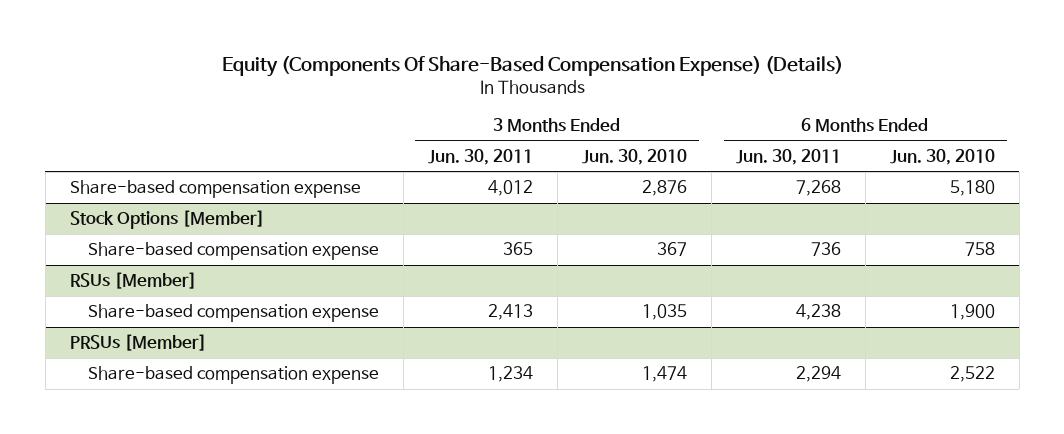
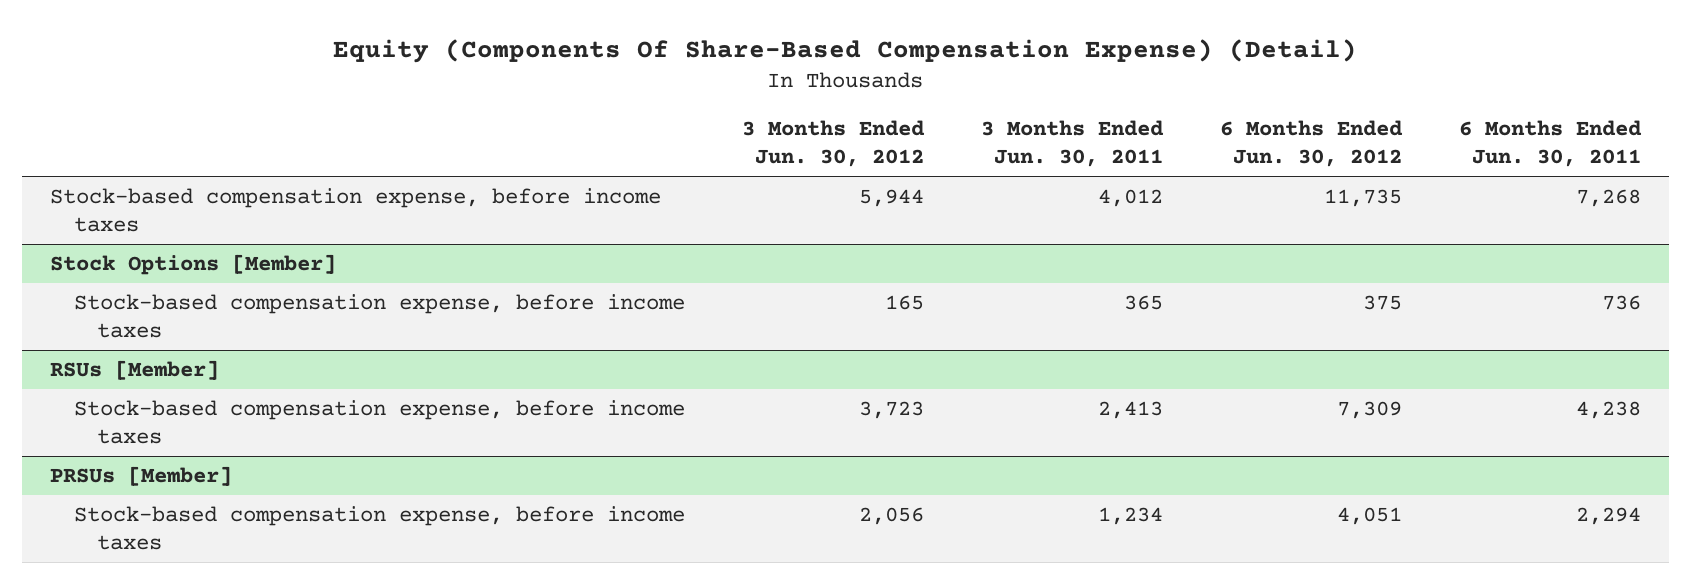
[222,55,844,77] Equity (Components Of Share-Based Compensation Expense) (Details) -> [333,38,1358,63] Equity (Components Of Share-Based Compensation Expense) (Detail)
[581,148,687,165] Jun. 30, 2010 -> none
[889,148,995,165] Jun. 30, 2010 -> none
none -> [741,120,925,168] 3 Months Ended Jun. 30, 2012
none -> [1219,120,1403,168] 6 Months Ended Jun. 30, 2012
[69,180,361,199] Share-based compensation expense -> [50,187,662,232] Stock-based compensation expense, before income taxes
[87,242,379,261] Share-based compensation expense -> [73,293,685,338] Stock-based compensation expense, before income taxes
[87,304,379,323] Share-based compensation expense -> [73,399,685,444] Stock-based compensation expense, before income taxes
[87,366,379,385] Share-based compensation expense -> [73,505,685,550] Stock-based compensation expense, before income taxes

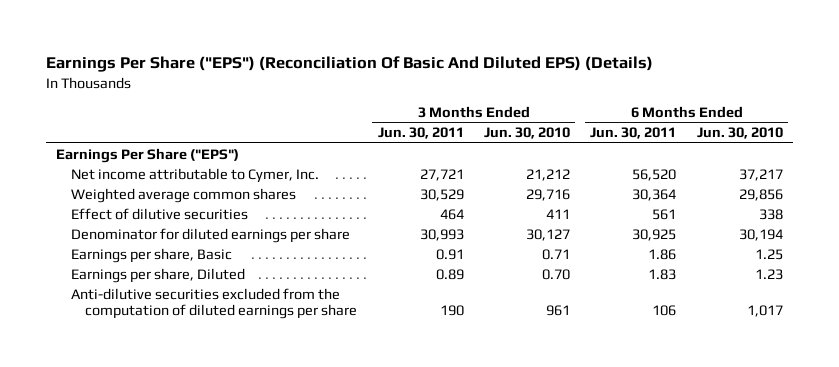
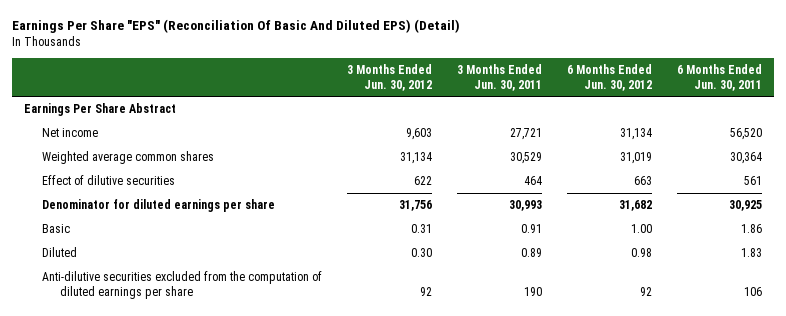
[46,56,654,73] Earnings Per Share ("EPS") (Reconciliation Of Basic And Diluted EPS) (Details) -> [11,19,460,34] Earnings Per Share "EPS" (Reconciliation Of Basic And Diluted EPS) (Detail)
[483,127,570,140] Jun. 30, 2010 -> none
[696,127,783,140] Jun. 30, 2010 -> none
none -> [346,64,432,91] 3 Months Ended Jun. 30, 2012
none -> [566,64,652,91] 6 Months Ended Jun. 30, 2012
[56,147,240,163] Earnings Per Share ("EPS") -> [24,103,177,117] Earnings Per Share Abstract
[70,167,319,183] Net income attributable to Cymer, Inc. -> [41,128,98,138] Net income
[70,247,232,263] Earnings per share, Basic -> [41,224,70,234] Basic
[70,267,245,283] Earnings per share, Diluted -> [41,247,77,258] Diluted

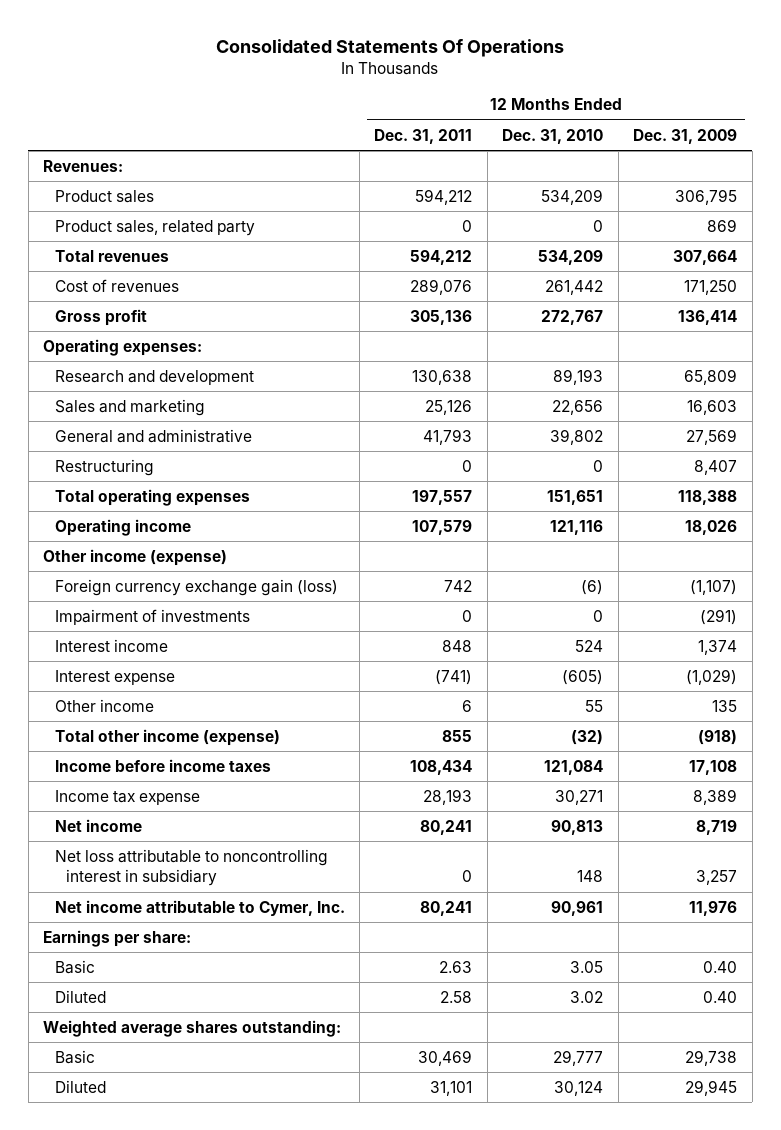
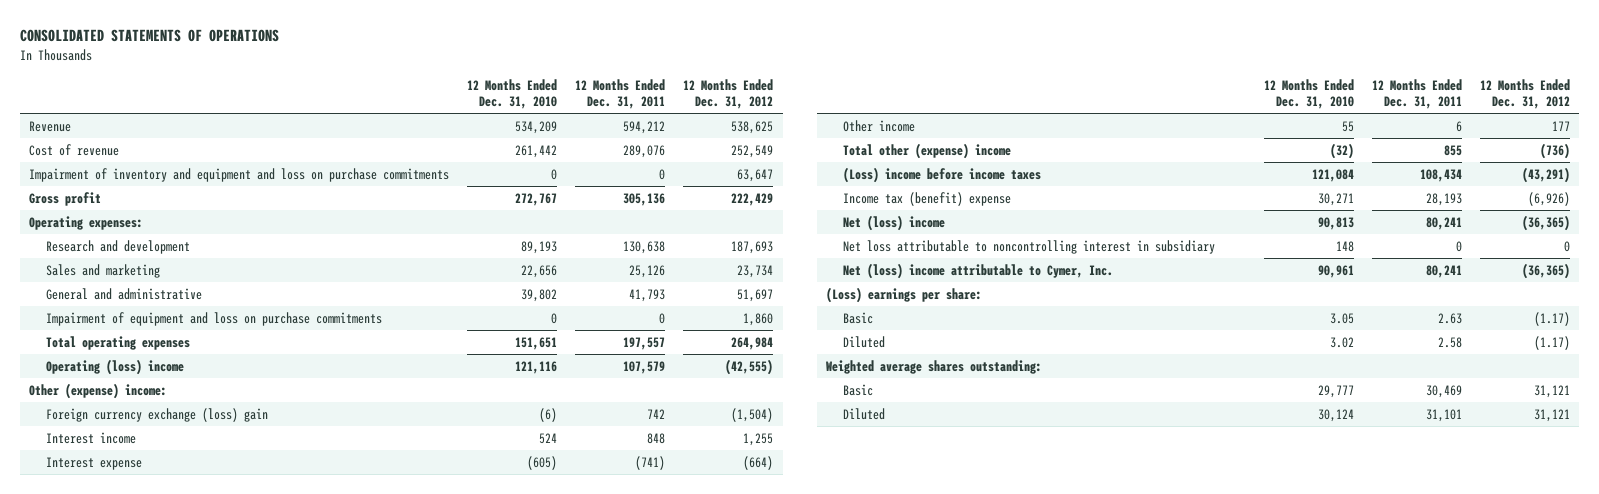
[216,38,565,57] Consolidated Statements Of Operations -> [19,29,279,43] CONSOLIDATED STATEMENTS OF OPERATIONS
[633,128,738,144] Dec. 31, 2009 -> none
none -> [683,79,774,110] 12 Months Ended Dec. 31, 2012
[43,159,124,172] Revenues: -> none
[54,189,154,203] Product sales -> none
[54,219,255,236] Product sales, related party -> none
[54,249,169,262] Total revenues -> [28,120,71,132] Revenue
[54,278,179,292] Cost of revenues -> [28,143,119,156] Cost of revenue
none -> [28,167,449,182] Impairment of inventory and equipment and loss on purchase commitments
[54,458,154,476] Restructuring -> none
none -> [45,311,382,326] Impairment of equipment and loss on purchase commitments
[54,608,250,625] Impairment of investments -> none
[54,518,191,536] Operating income -> [45,358,184,375] Operating (loss) income
[43,548,228,566] Other income (expense) -> [28,382,167,399] Other (expense) income:
[54,578,338,596] Foreign currency exchange gain (loss) -> [45,407,268,422] Foreign currency exchange (loss) gain
[54,728,280,746] Total other income (expense) -> [842,142,1011,159] Total other (expense) income
[54,758,271,772] Income before income taxes -> [842,166,1041,183] (Loss) income before income taxes
[54,789,200,805] Income tax expense -> [842,191,1011,206] Income tax (benefit) expense
[54,818,142,832] Net income -> [842,214,945,231] Net (loss) income
[54,899,345,916] Net income attributable to Cymer, Inc. -> [842,262,1113,279] Net (loss) income attributable to Cymer, Inc.
[43,929,192,947] Earnings per share: -> [825,286,982,303] (Loss) earnings per share:

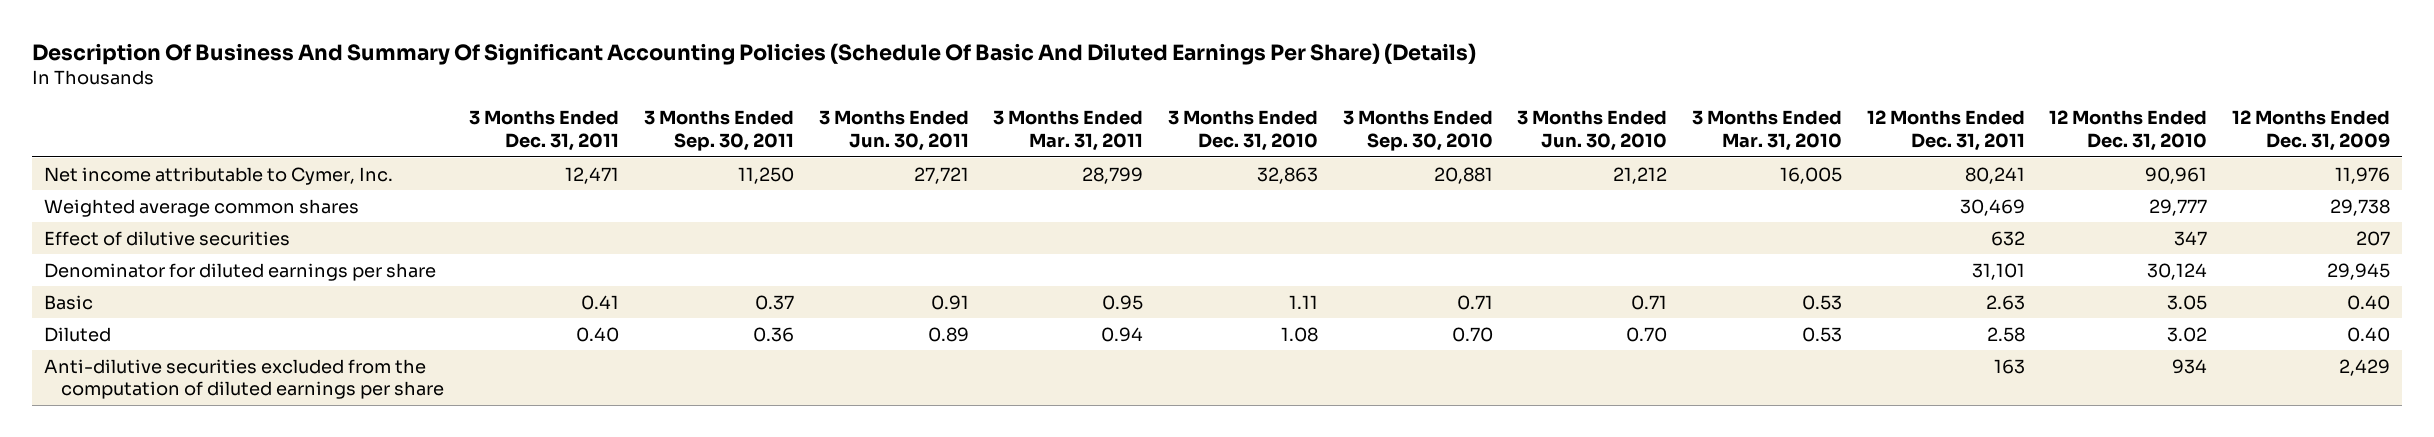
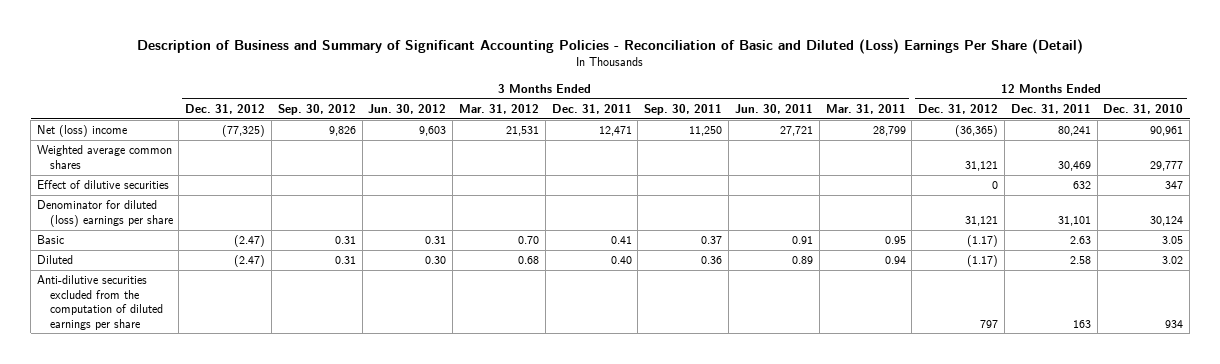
[31,42,1476,65] Description Of Business And Summary Of Significant Accounting Policies (Schedule Of Basic And Diluted Earnings Per Share) (Details) -> [137,38,1084,54] Description of Business and Summary of Significant Accounting Policies - Reconciliation of Basic and Diluted (Loss) Earnings Per Share (Detail)
[1167,110,1318,152] 3 Months Ended Dec. 31, 2010 -> none
[1342,110,1493,152] 3 Months Ended Sep. 30, 2010 -> none
[1517,110,1668,152] 3 Months Ended Jun. 30, 2010 -> none
[1692,110,1843,152] 3 Months Ended Mar. 31, 2010 -> none
[2232,110,2391,152] 12 Months Ended Dec. 31, 2009 -> none
none -> [185,103,266,114] Dec. 31, 2012
none -> [277,103,356,115] Sep. 30, 2012
none -> [368,103,447,114] Jun. 30, 2012
none -> [459,103,540,114] Mar. 31, 2012
none -> [918,103,999,114] Dec. 31, 2012
[43,166,393,185] Net income attributable to Cymer, Inc. -> [37,125,128,138] Net (loss) income
[43,262,436,281] Denominator for diluted earnings per share -> [37,200,173,227] Denominator for diluted (loss) earnings per share

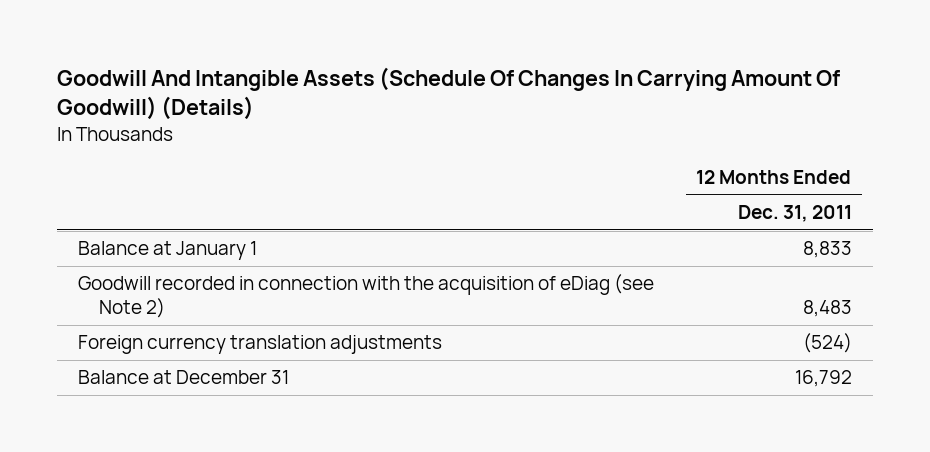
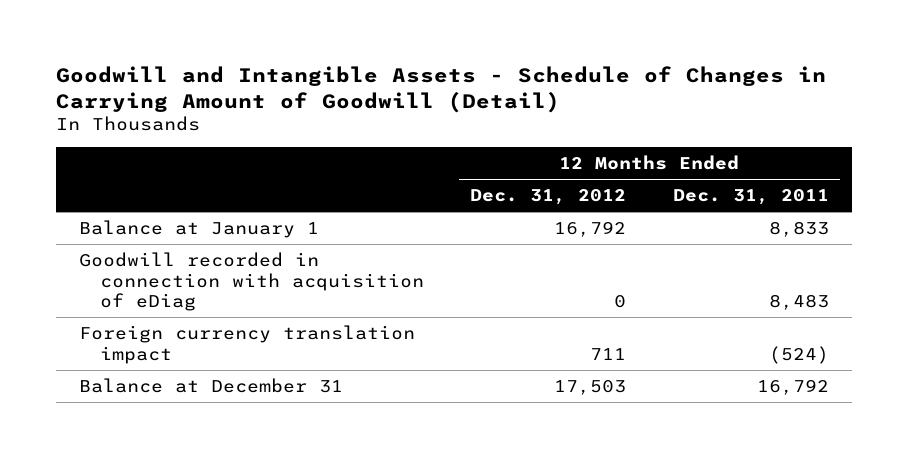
[57,67,841,121] Goodwill And lntangible Assets (Schedule Of Changes In Carrying Amount Of Goodwill) (Details) -> [55,65,826,113] Goodwill and Intangible Assets - Schedule of Changes in Carrying Amount of Goodwill (Detail)
none -> [470,189,627,206] Dec. 31, 2012
[78,274,655,318] Goodwill recorded in connection with the acquisition of eDiag (see Note 2) -> [78,251,425,312] Goodwill recorded in connection with acquisition of eDiag
[78,335,443,355] Foreign currency translation adjustments -> [78,324,415,364] Foreign currency translation impact

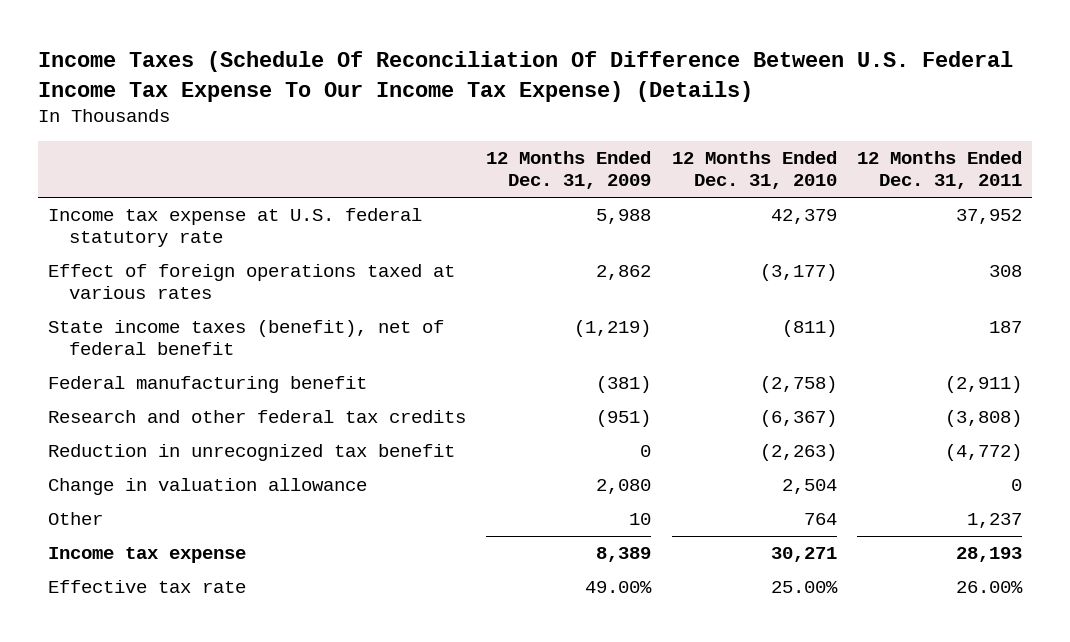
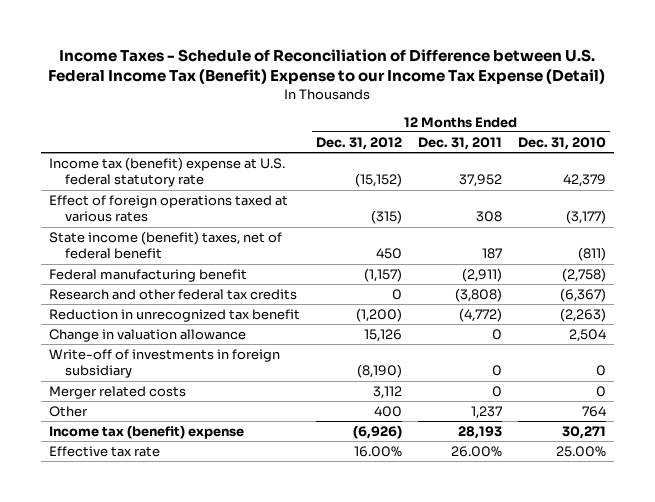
[37,51,1013,102] Income Taxes (Schedule Of Reconciliation Of Difference Between U.S. Federal Income Tax Expense To Our Income Tax Expense) (Details) -> [48,49,606,85] Income Taxes - Schedule of Reconciliation of Difference between U.S. Federal Income Tax (Benefit) Expense to our Income Tax Expense (Detail)
[486,151,652,190] 12 Months Ended Dec. 31, 2009 -> none
none -> [315,136,402,150] Dec. 31, 2012
[47,208,422,248] Income tax expense at U.S. federal statutory rate -> [48,156,285,188] Income tax (benefit) expense at U.S. federal statutory rate
[47,320,444,356] State income taxes (benefit), net of federal benefit -> [48,230,282,260] State income (benefit) taxes, net of federal benefit
none -> [48,348,280,379] Write-off of investments in foreign subsidiary
none -> [48,385,186,399] Merger related costs
[47,547,246,564] Income tax expense -> [48,424,244,439] Income tax (benefit) expense

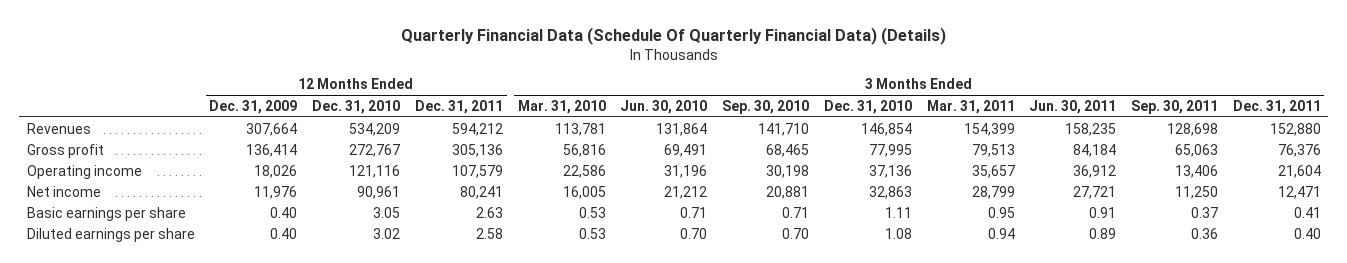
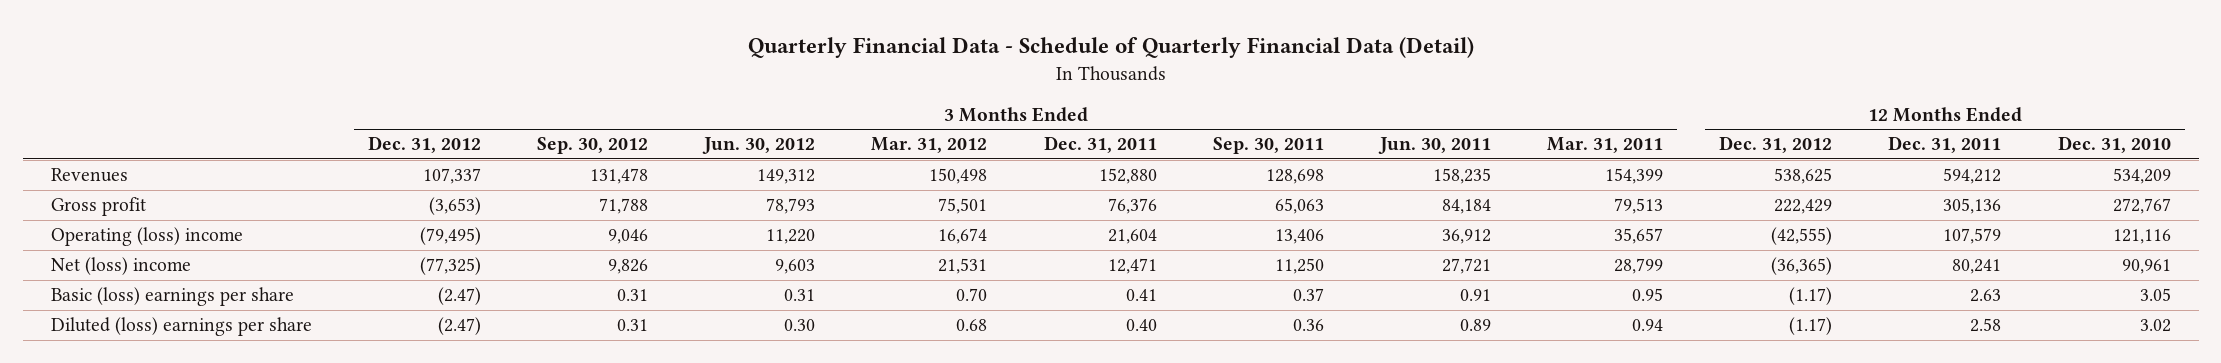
[400,26,946,45] Quarterly Financial Data (Schedule Of Quarterly Financial Data) (Details) -> [747,37,1474,59] Quarterly Financial Data - Schedule of Quarterly Financial Data (Detail)
[209,99,298,114] Dec. 31, 2009 -> none
[517,99,606,114] Mar. 31, 2010 -> none
[620,99,708,114] Jun. 30, 2010 -> none
[722,99,810,114] Sep. 30, 2010 -> none
[823,99,912,114] Dec. 31, 2010 -> none
none -> [368,136,482,154] Dec. 31, 2012
none -> [537,137,649,155] Sep. 30, 2012
none -> [702,137,816,155] Jun. 30, 2012
none -> [871,137,988,154] Mar. 31, 2012
none -> [1719,136,1833,154] Dec. 31, 2012
[26,164,142,179] Operating income -> [50,227,243,247] Operating (loss) income
[26,185,101,197] Net income -> [50,257,191,276] Net (loss) income
[26,206,186,221] Basic earnings per share -> [50,287,294,307] Basic (loss) earnings per share
[26,227,195,242] Diluted earnings per share -> [50,317,312,337] Diluted (loss) earnings per share

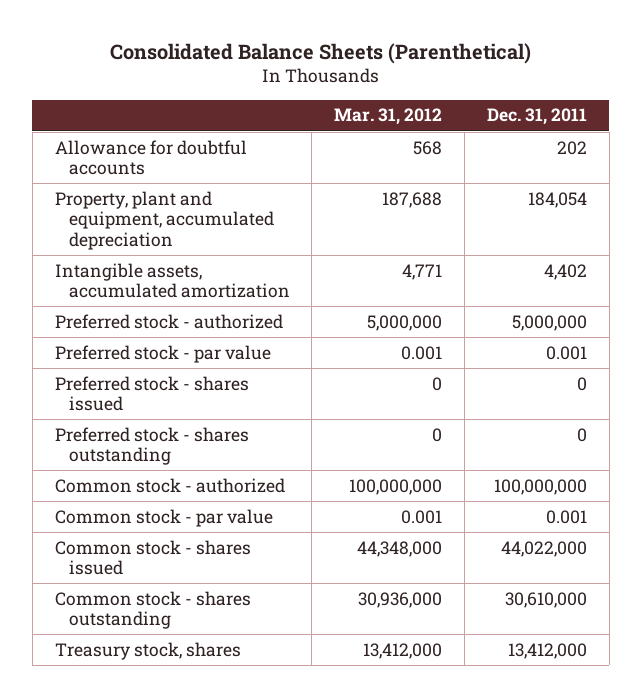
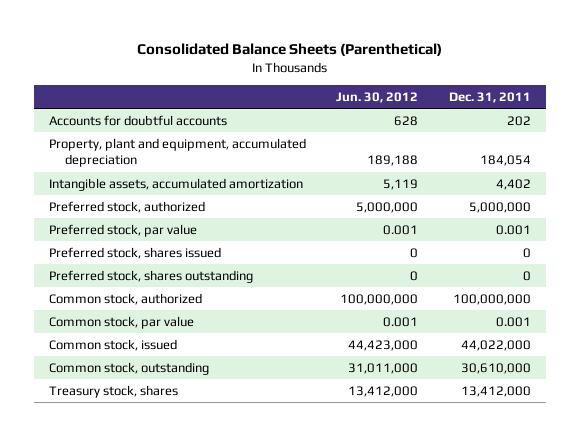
[334,108,443,126] Mar. 31, 2012 -> none
none -> [336,91,419,103] Jun. 30, 2012
[54,139,247,176] Allowance for doubtful accounts -> [49,114,228,126] Accounts for doubtful accounts
[54,313,283,329] Preferred stock - authorized -> [49,200,206,213] Preferred stock, authorized
[54,344,271,363] Preferred stock - par value -> [49,223,198,237] Preferred stock, par value
[54,375,249,412] Preferred stock - shares issued -> [49,246,222,259] Preferred stock, shares issued
[54,426,249,466] Preferred stock - shares outstanding -> [49,269,254,283] Preferred stock, shares outstanding
[54,477,285,493] Common stock - authorized -> [49,292,203,305] Common stock, authorized
[54,508,273,527] Common stock - par value -> [49,315,195,329] Common stock, par value
[54,539,251,576] Common stock - shares issued -> [49,338,178,351] Common stock, issued
[54,590,251,630] Common stock - shares outstanding -> [49,361,210,375] Common stock, outstanding

